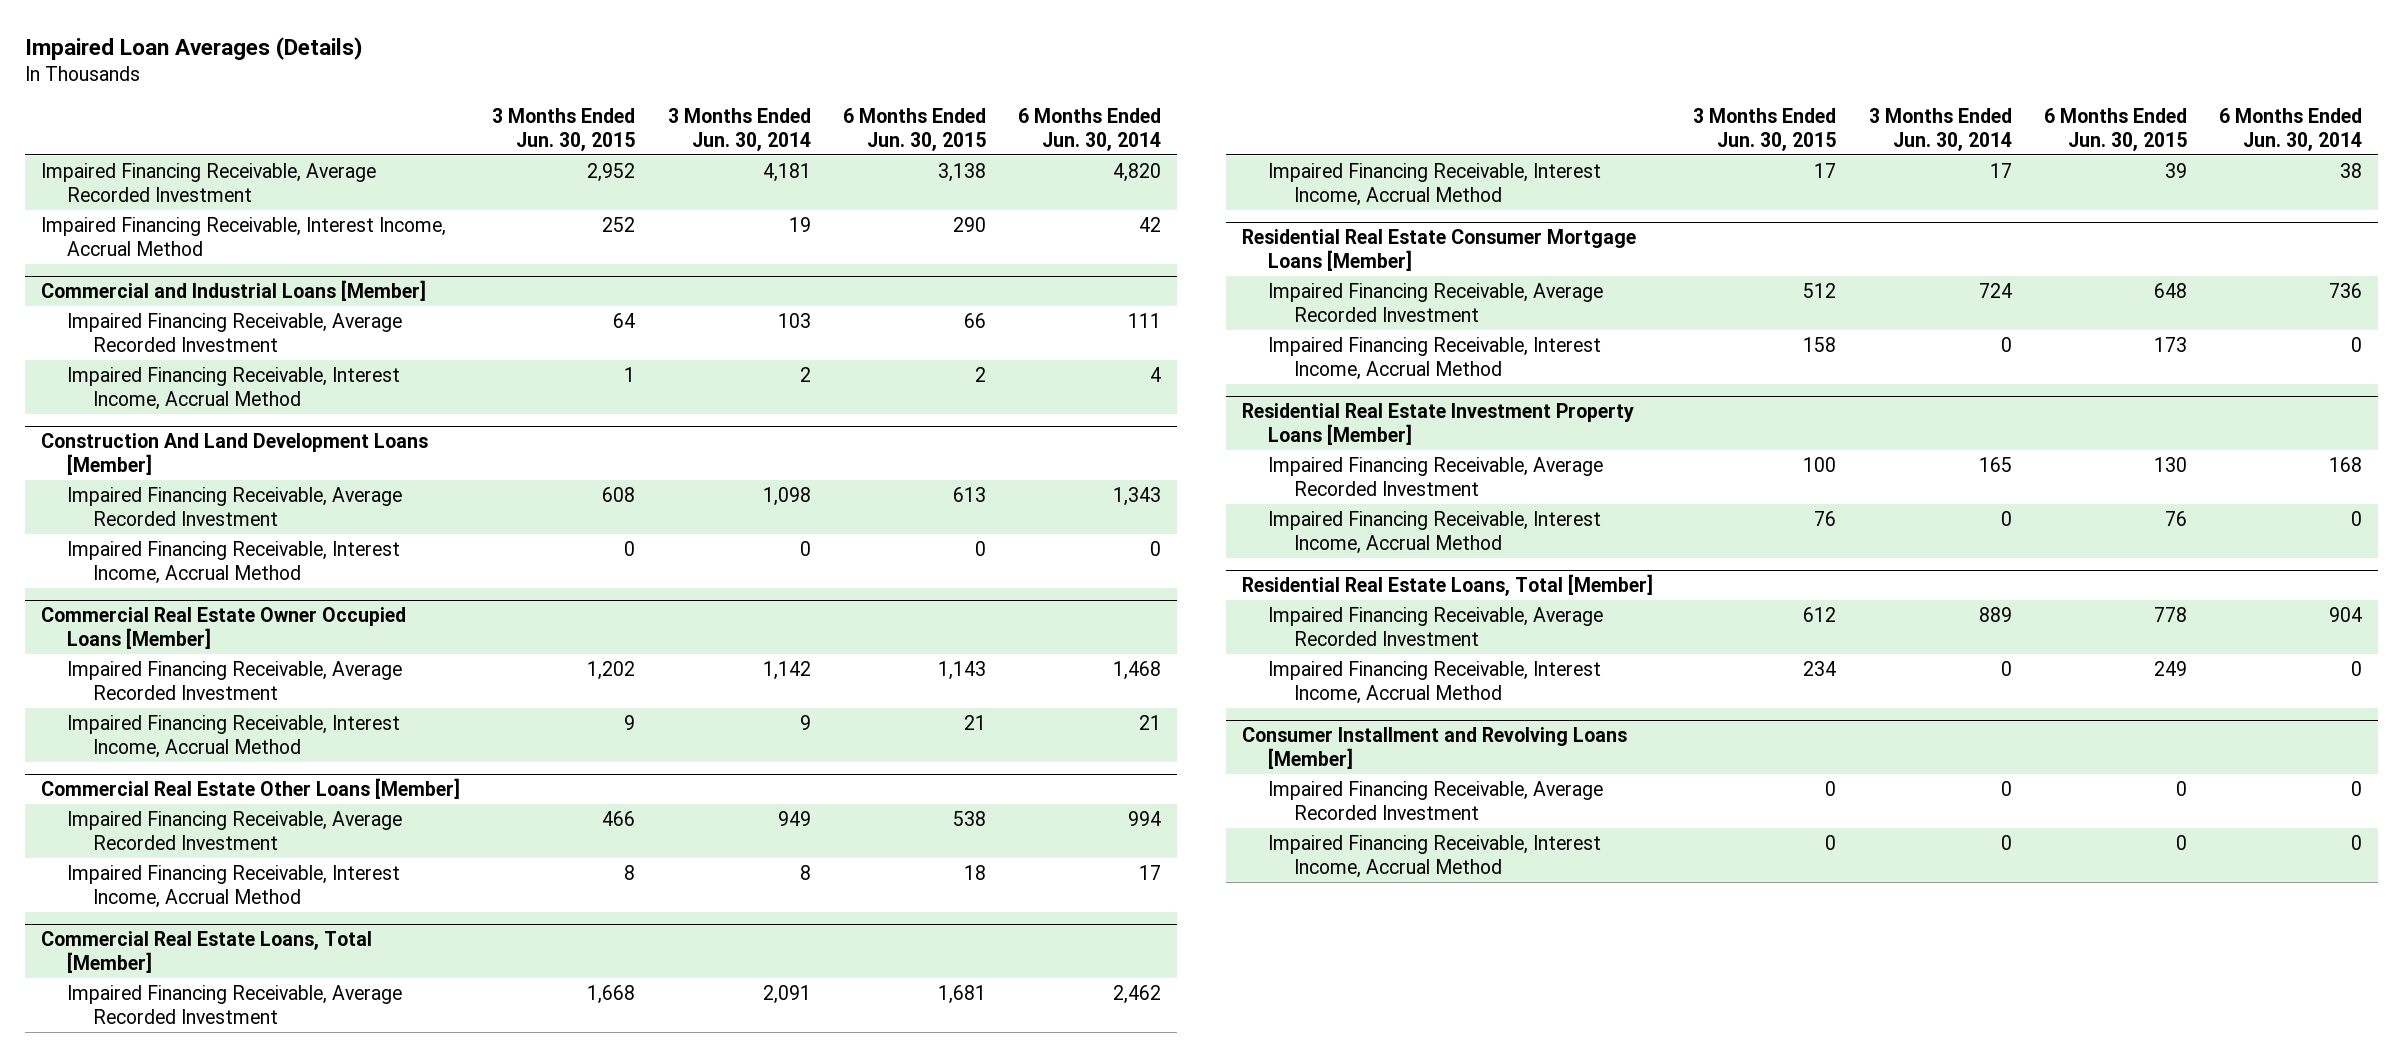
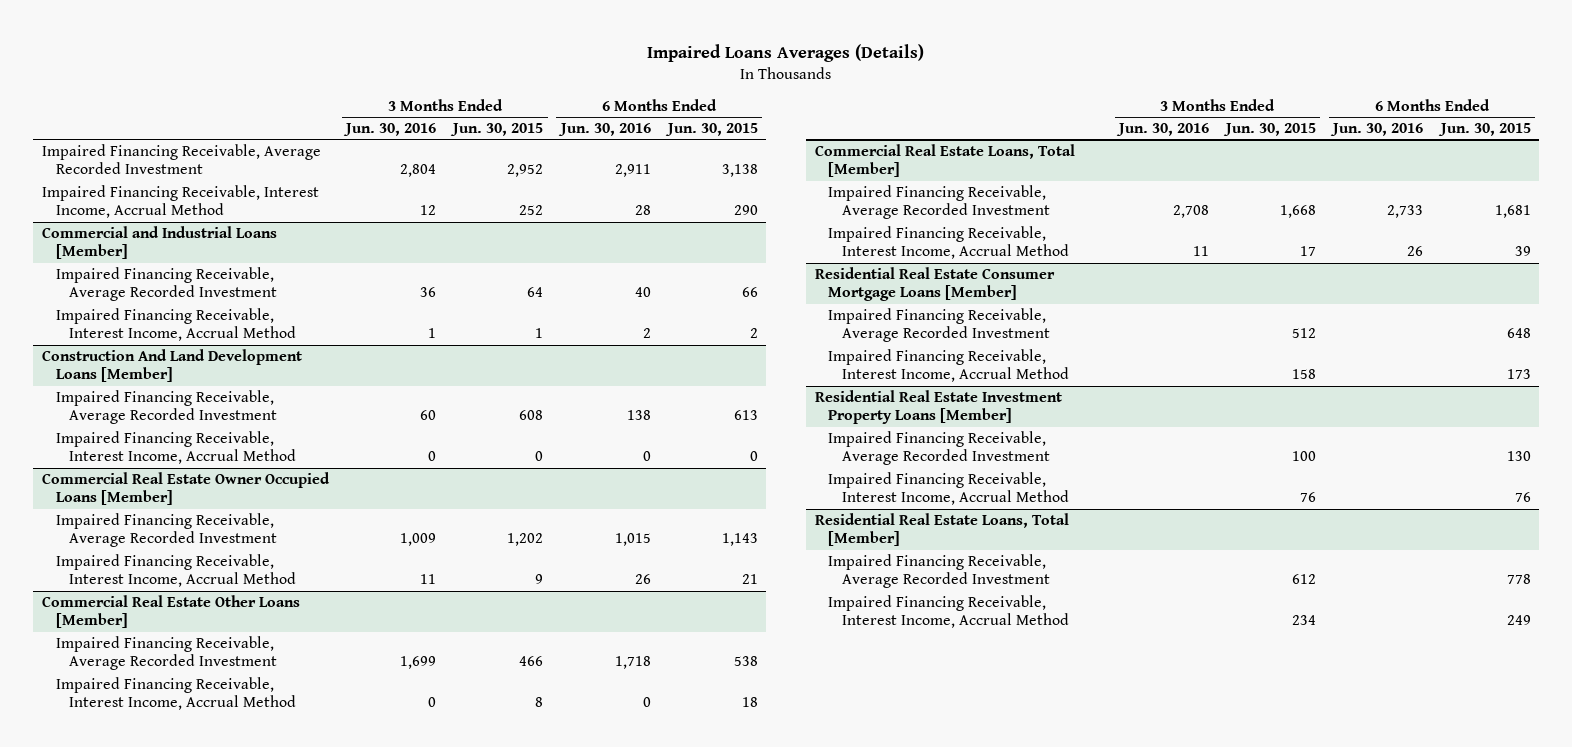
[24,37,363,61] Impaired Loan Averages (Details) -> [647,43,925,62] Impaired Loans Averages (Details)
[667,107,811,151] 3 Months Ended Jun. 30, 2014 -> none
[1018,107,1162,151] 6 Months Ended Jun. 30, 2014 -> none
none -> [342,123,436,137] Jun. 30, 2016
none -> [557,123,651,137] Jun. 30, 2016
[1242,727,1628,770] Consumer Installment and Revolving Loans [Member] -> none
[1267,780,1603,821] Impaired Financing Receivable, Average Recorded Investment -> none
[1267,834,1601,879] Impaired Financing Receivable, Interest Income, Accrual Method -> none

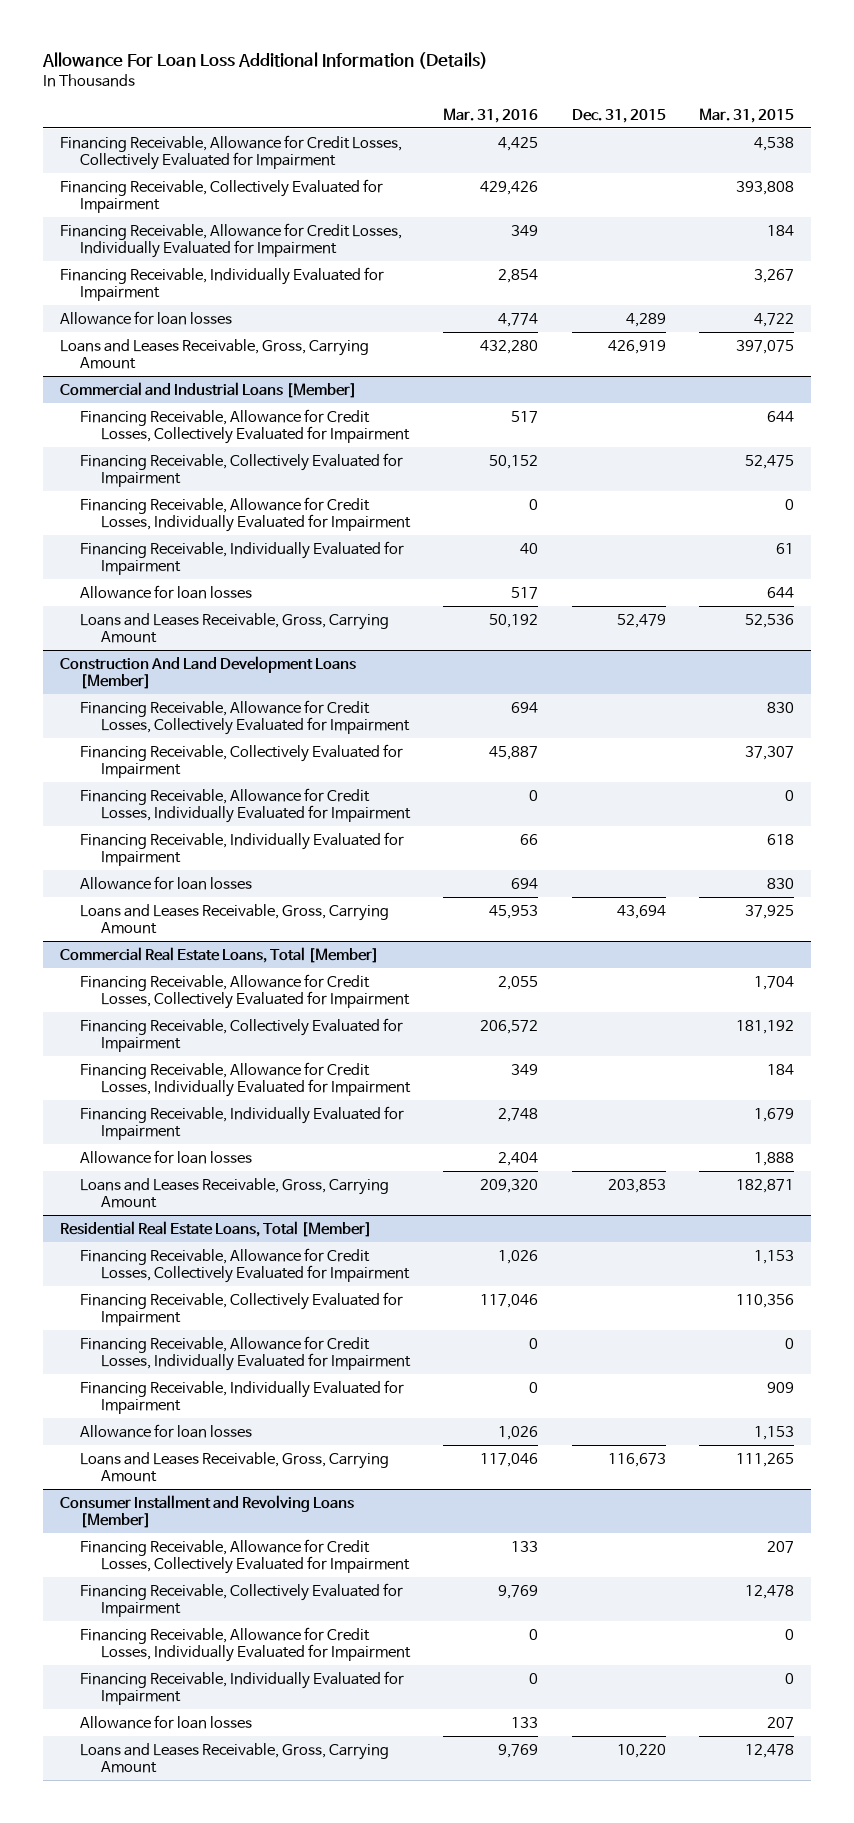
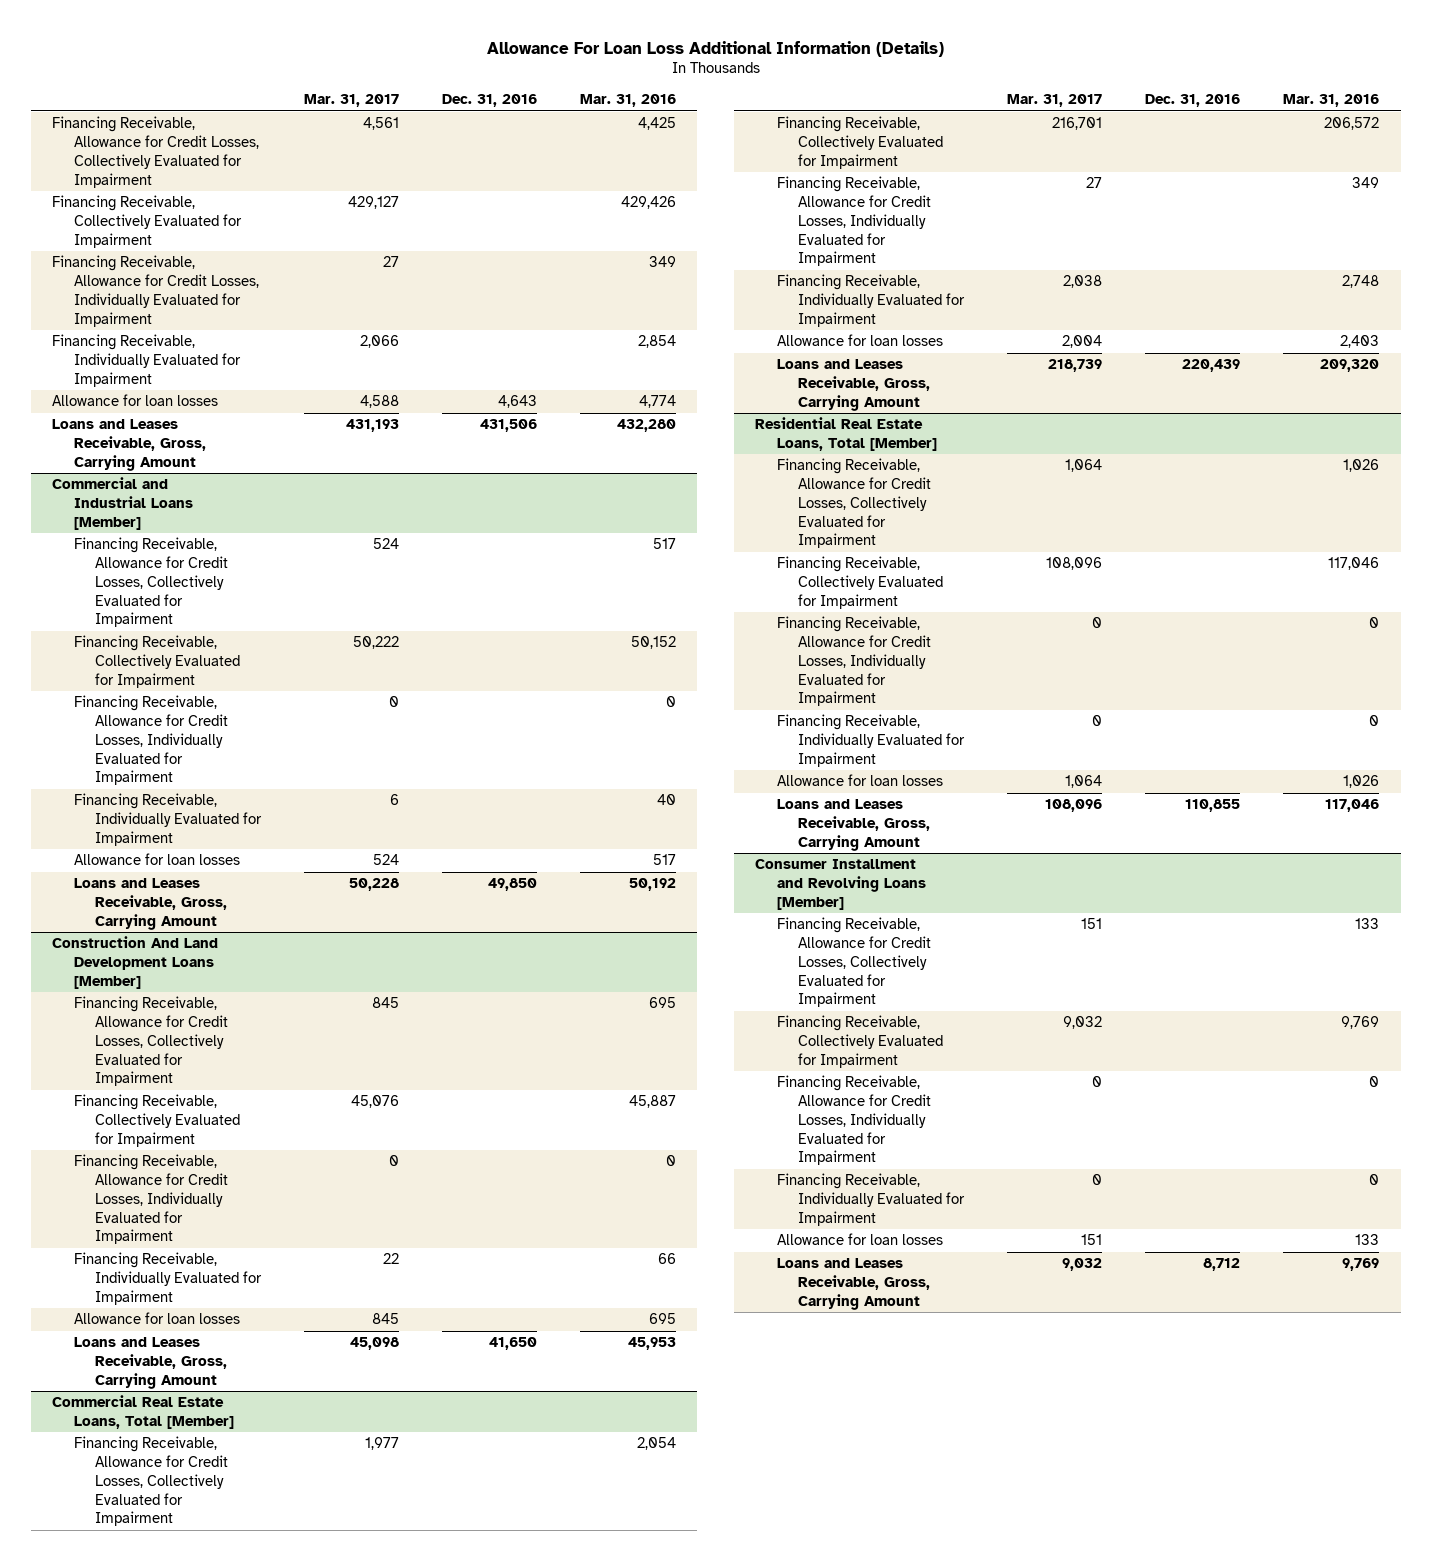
[571,108,666,123] Dec. 31, 2015 -> none
[699,107,795,123] Mar. 31, 2015 -> none
none -> [304,94,400,108] Mar. 31, 2017
none -> [442,94,538,108] Dec. 31, 2016
[511,701,539,713] 694 -> [648,997,676,1009] 695
[511,877,539,889] 694 -> [648,1313,676,1325] 695
[498,975,539,990] 2,055 -> [636,1437,676,1451] 2,054
[498,1151,539,1166] 2,404 -> [1340,335,1380,349] 2,403

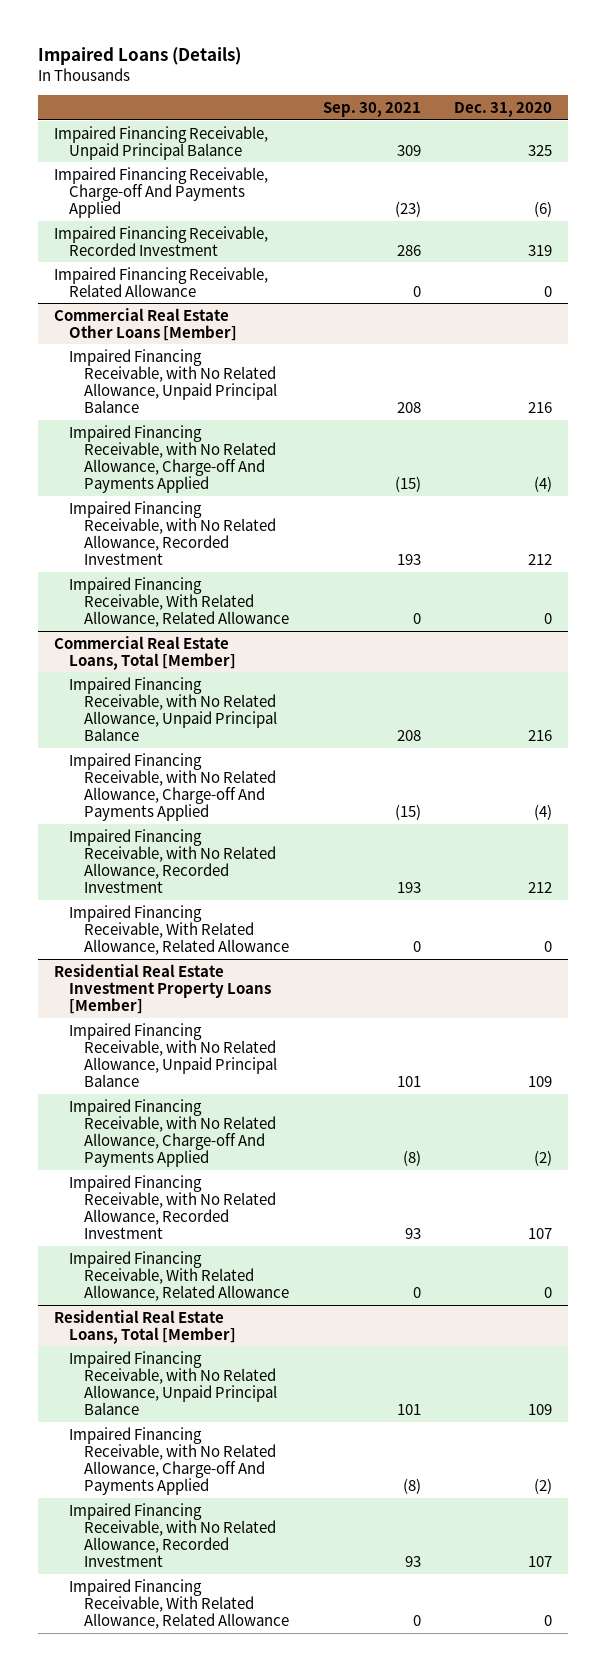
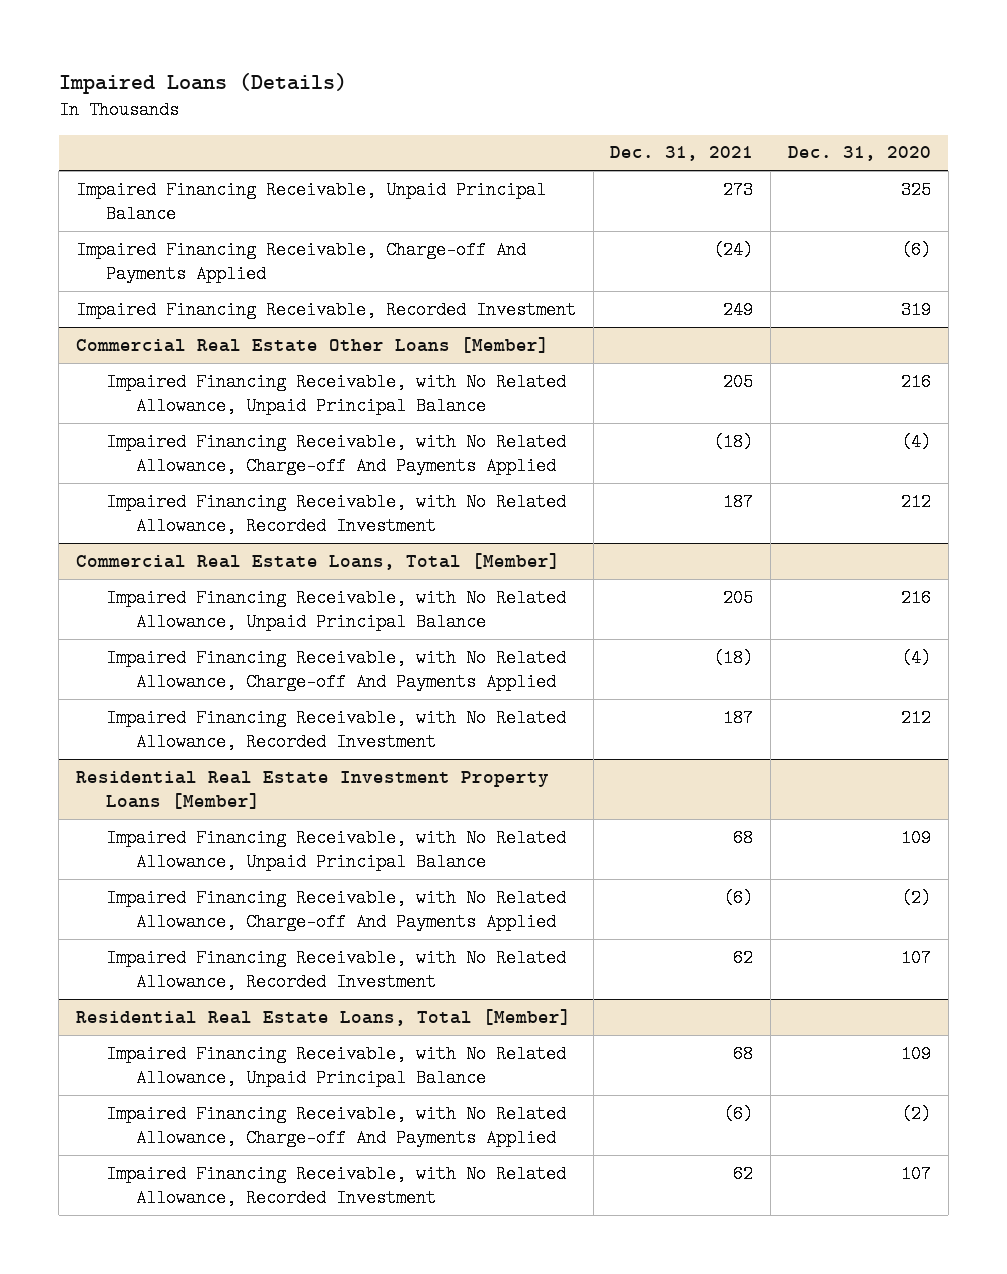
[322,101,421,117] Sep. 30, 2021 -> none
none -> [610,146,754,162] Dec. 31, 2021
[54,266,269,297] Impaired Financing Receivable, Related Allowance -> none
[69,576,290,628] Impaired Financing Receivable, With Related Allowance, Related Allowance -> none
[69,904,290,956] Impaired Financing Receivable, With Related Allowance, Related Allowance -> none
[69,1250,290,1302] Impaired Financing Receivable, With Related Allowance, Related Allowance -> none
[69,1578,290,1630] Impaired Financing Receivable, With Related Allowance, Related Allowance -> none

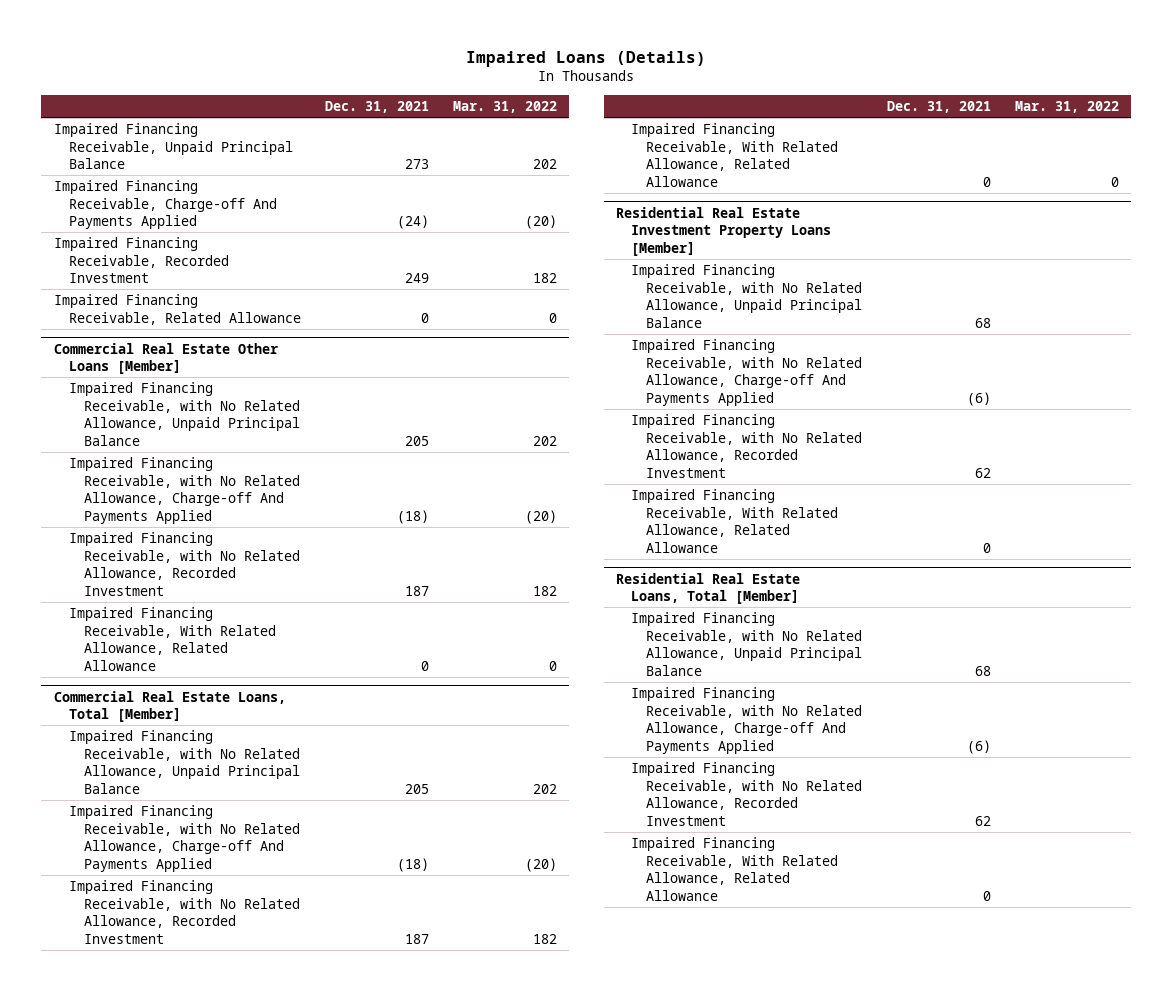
[787,146,931,162] Dec. 31, 2020 -> none
none -> [453,100,558,113] Mar. 31, 2022
none -> [53,293,301,325] Impaired Financing Receivable, Related Allowance
none -> [68,606,276,671] Impaired Financing Receivable, With Related Allowance, Related Allowance
none -> [630,122,839,187] Impaired Financing Receivable, With Related Allowance, Related Allowance
none -> [630,488,839,553] Impaired Financing Receivable, With Related Allowance, Related Allowance
none -> [630,836,839,901] Impaired Financing Receivable, With Related Allowance, Related Allowance

